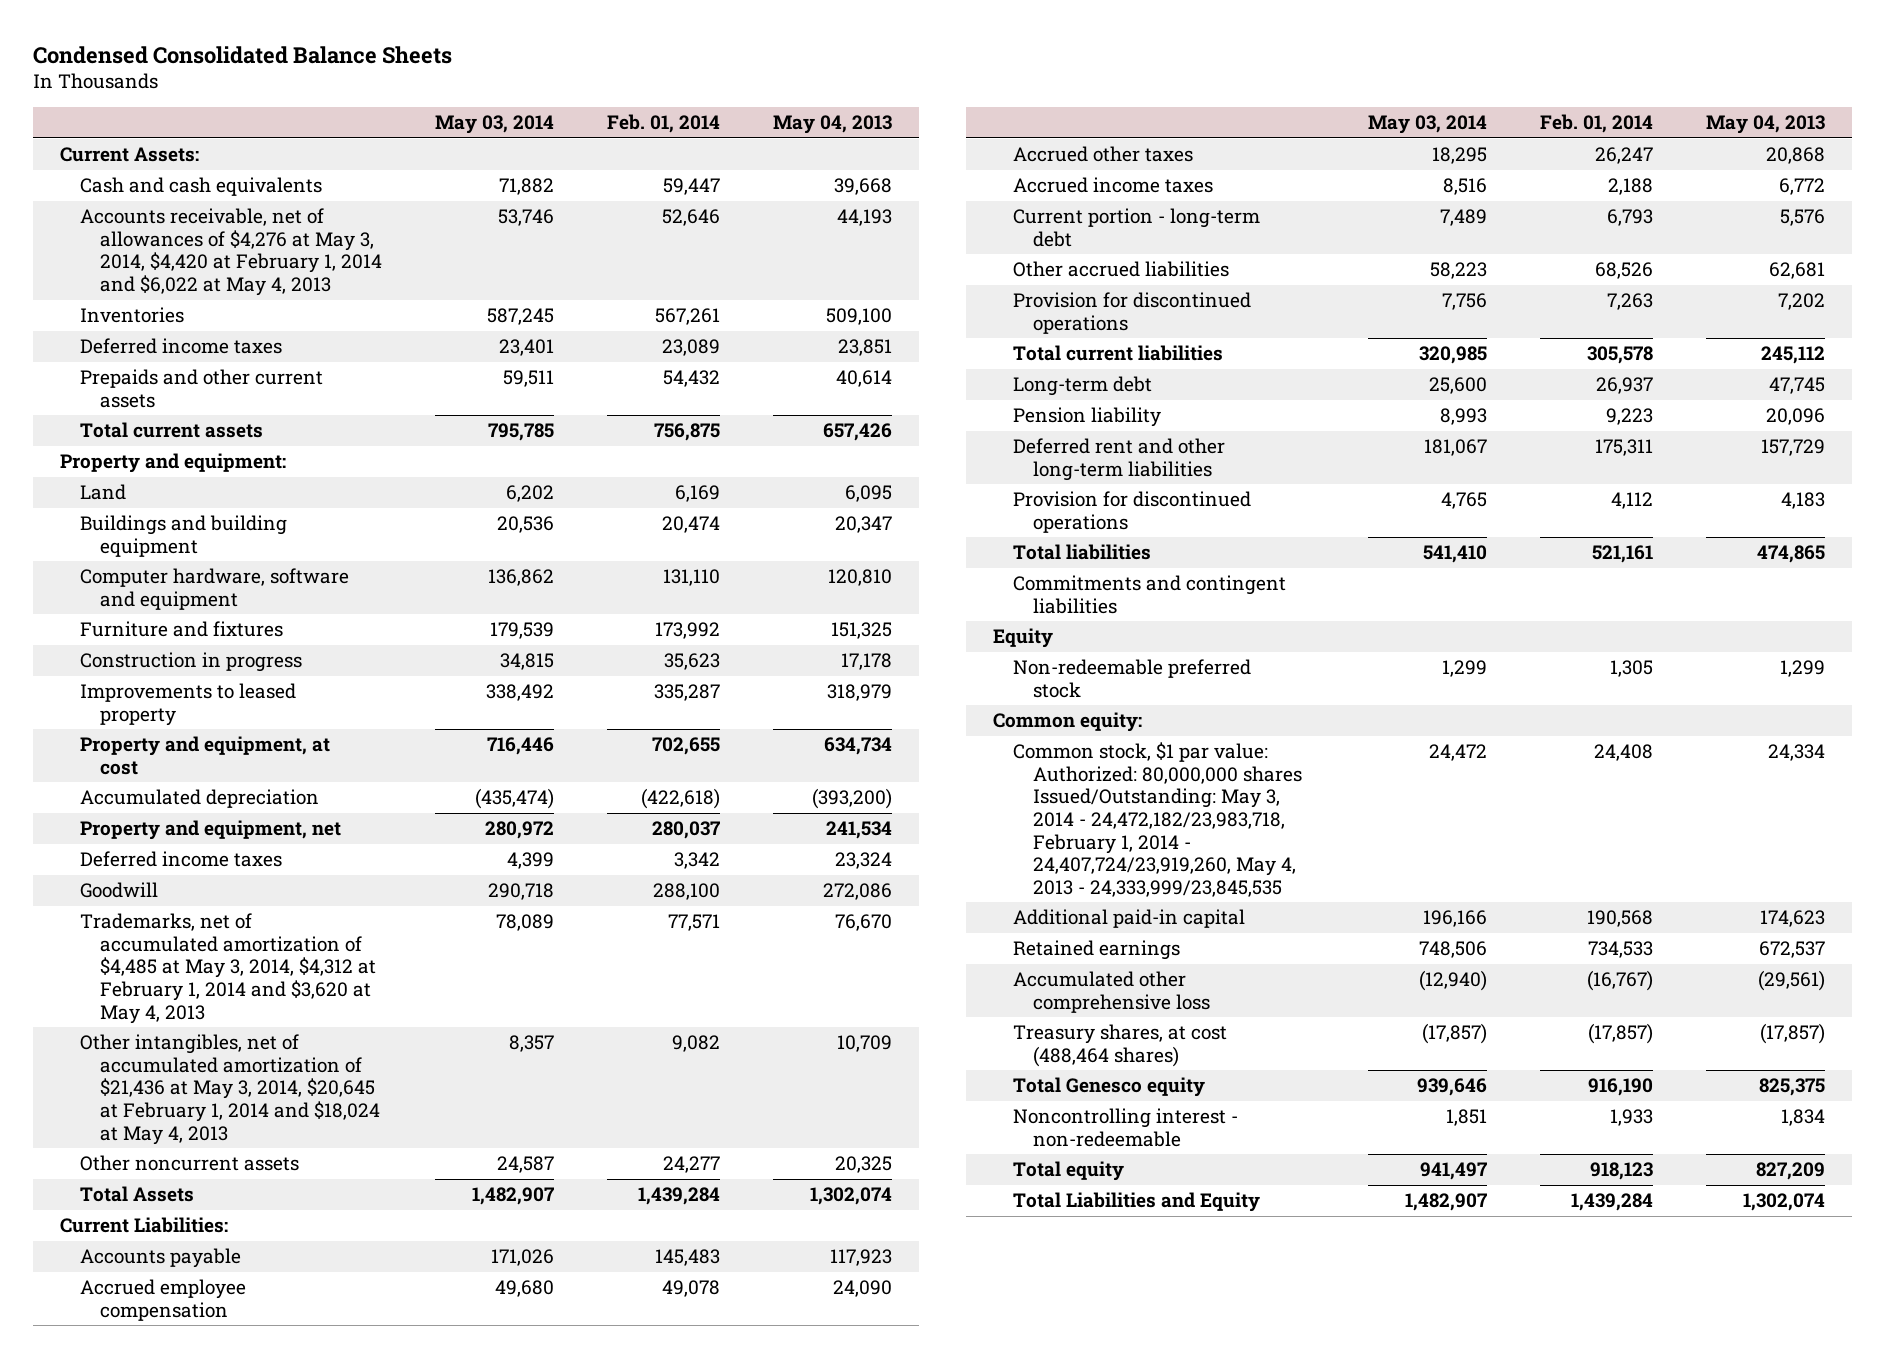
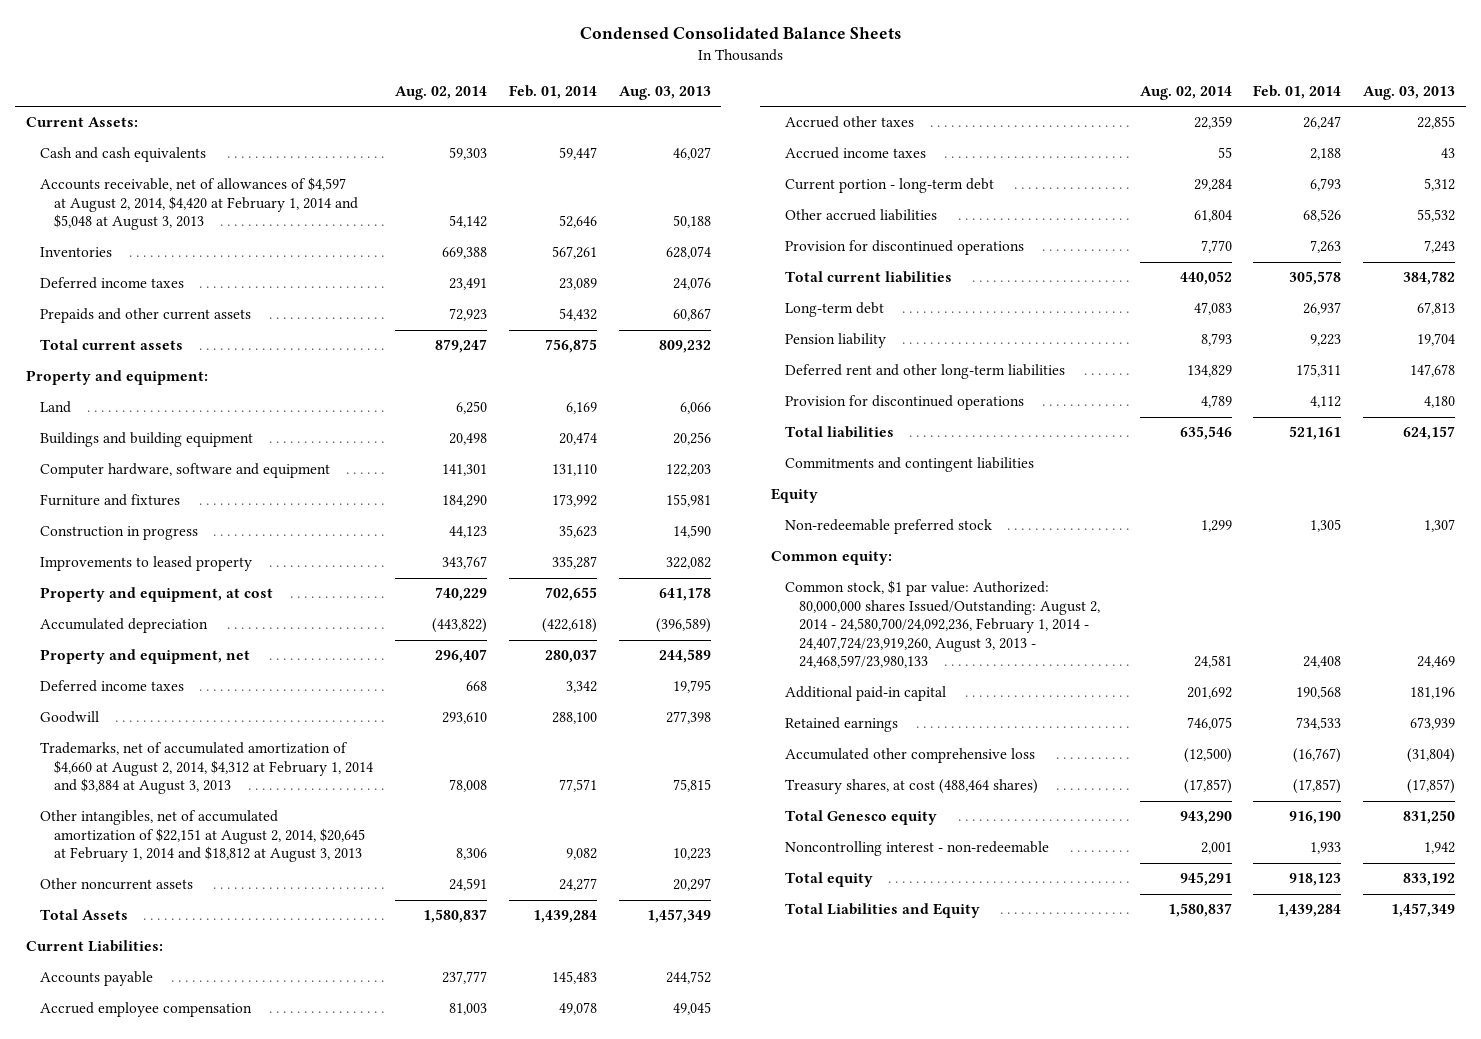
[434,115,554,135] May 03, 2014 -> none
[773,115,893,135] May 04, 2013 -> none
none -> [395,85,488,100] Aug. 02, 2014
none -> [618,85,711,100] Aug. 03, 2013
[79,208,382,297] Accounts receivable, net of allowances of $4,276 at May 3, 2014, $4,420 at February 1, 2014 and $6,022 at May 4, 2013 -> [40,177,359,231] Accounts receivable, net of allowances of $4,597 at August 2, 2014, $4,420 at February 1, 2014 and $5,048 at August 3, 2013
[79,913,376,1024] Trademarks, net of accumulated amortization of $4,485 at May 3, 2014, $4,312 at February 1, 2014 and $3,620 at May 4, 2013 -> [40,742,374,795] Trademarks, net of accumulated amortization of $4,660 at August 2, 2014, $4,312 at February 1, 2014 and $3,884 at August 3, 2013
[79,1034,380,1145] Other intangibles, net of accumulated amortization of $21,436 at May 3, 2014, $20,645 at February 1, 2014 and $18,024 at May 4, 2013 -> [40,810,366,863] Other intangibles, net of accumulated amortization of $22,151 at August 2, 2014, $20,645 at February 1, 2014 and $18,812 at August 3, 2013
[1012,742,1302,897] Common stock, $1 par value: Authorized: 80,000,000 shares Issued/Outstanding: May 3, 2014 - 24,472,182/23,983,718, February 1, 2014 - 24,407,724/23,919,260, May 4, 2013 - 24,333,999/23,845,535 -> [784,580,1100,669] Common stock, $1 par value: Authorized: 80,000,000 shares Issued/Outstanding: August 2, 2014 - 24,580,700/24,092,236, February 1, 2014 - 24,407,724/23,919,260, August 3, 2013 - 24,468,597/23,980,133

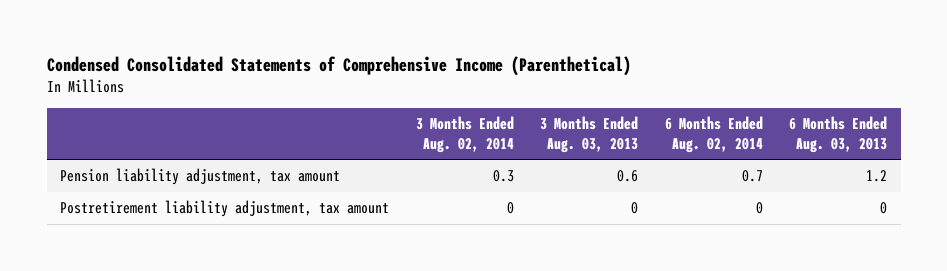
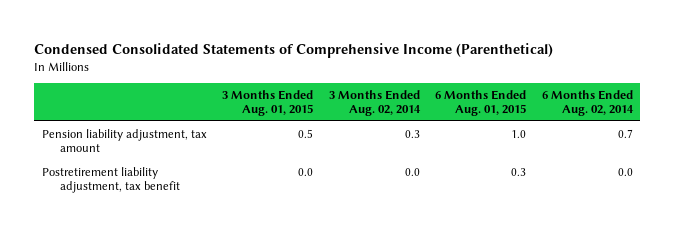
[540,116,639,154] 3 Months Ended Aug. 03, 2013 -> none
[789,116,888,154] 6 Months Ended Aug. 03, 2013 -> none
none -> [222,89,314,117] 3 Months Ended Aug. 01, 2015
none -> [435,89,527,117] 6 Months Ended Aug. 01, 2015
[60,200,390,218] Postretirement liability adjustment, tax amount -> [41,166,180,194] Postretirement liability adjustment, tax benefit
[506,202,514,215] 0 -> [404,167,420,176] 0.0
[755,202,763,215] 0 -> [617,167,633,176] 0.0

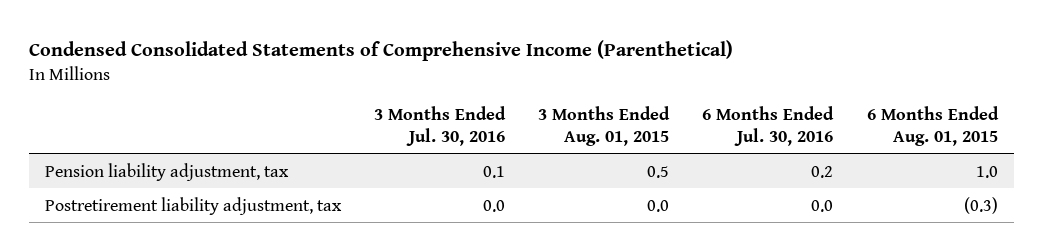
[328,89,421,117] 3 Months Ended Aug. 02, 2014 -> none
[541,89,634,117] 6 Months Ended Aug. 02, 2014 -> none
none -> [374,105,507,146] 3 Months Ended Jul. 30, 2016
none -> [702,105,835,146] 6 Months Ended Jul. 30, 2016
[41,128,207,153] Pension liability adjustment, tax amount -> [45,162,290,181] Pension liability adjustment, tax
[41,166,180,194] Postretirement liability adjustment, tax benefit -> [45,196,343,215] Postretirement liability adjustment, tax
[511,167,527,176] 0.3 -> [963,196,998,214] (0.3)

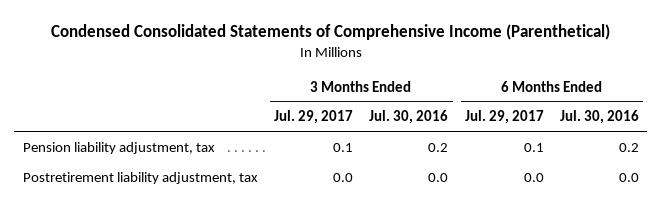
[538,105,671,146] 3 Months Ended Aug. 01, 2015 -> none
[866,105,999,146] 6 Months Ended Aug. 01, 2015 -> none
none -> [274,110,354,125] Jul. 29, 2017
none -> [464,110,544,125] Jul. 29, 2017
[483,165,506,178] 0.1 -> [428,142,449,152] 0.2

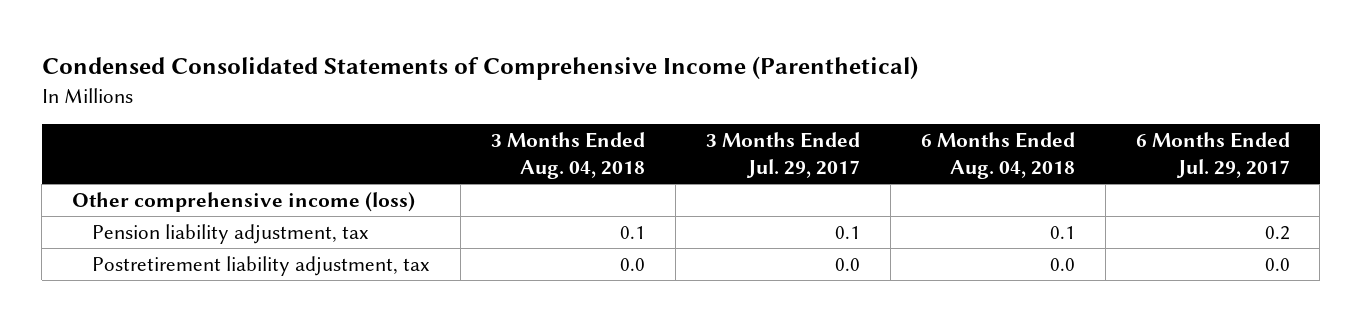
[369,110,449,125] Jul. 30, 2016 -> none
[560,110,640,125] Jul. 30, 2016 -> none
none -> [491,132,646,179] 3 Months Ended Aug. 04, 2018
none -> [920,132,1075,179] 6 Months Ended Aug. 04, 2018
none -> [71,192,415,213] Other comprehensive income (loss)
[523,142,544,152] 0.1 -> [1264,226,1290,241] 0.2

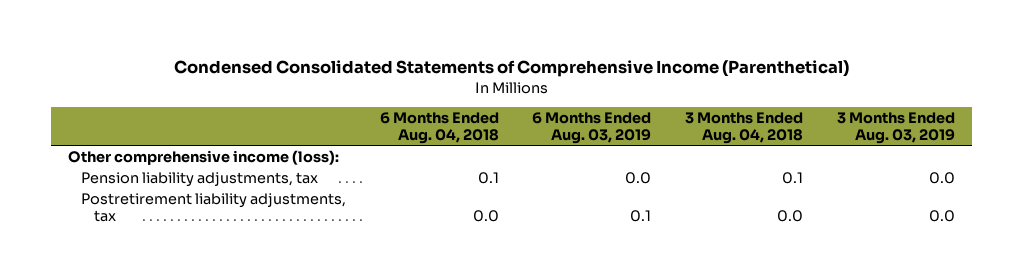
[706,132,861,178] 3 Months Ended Jul. 29, 2017 -> none
[1135,132,1290,178] 6 Months Ended Jul. 29, 2017 -> none
none -> [532,112,652,145] 6 Months Ended Aug. 03, 2019
none -> [837,112,956,145] 3 Months Ended Aug. 03, 2019
[71,192,415,213] Other comprehensive income (loss) -> [67,149,339,165] Other comprehensive income (loss):
[92,224,370,245] Pension liability adjustment, tax -> [80,171,318,187] Pension liability adjustments, tax
[92,256,431,277] Postretirement liability adjustment, tax -> [80,192,346,222] Postretirement liability adjustments, tax

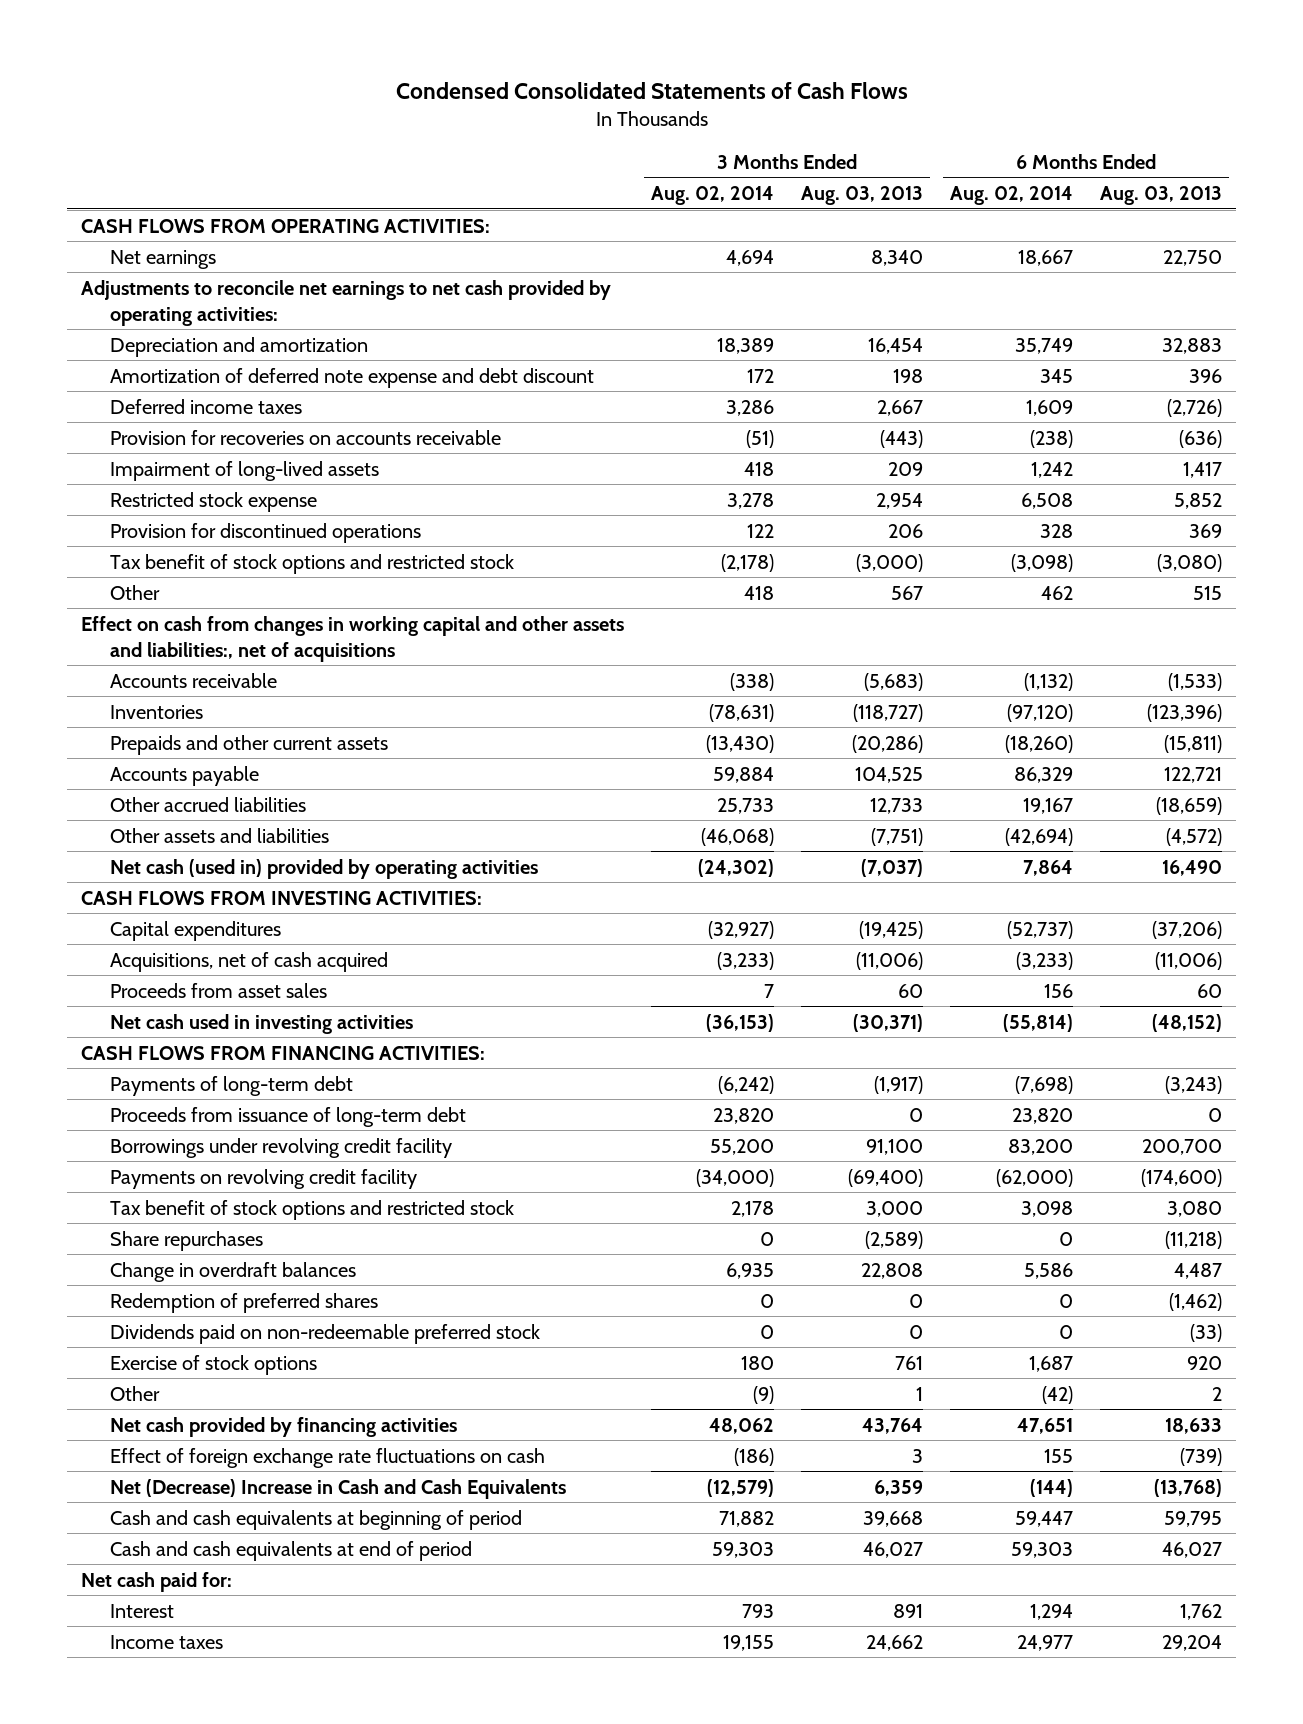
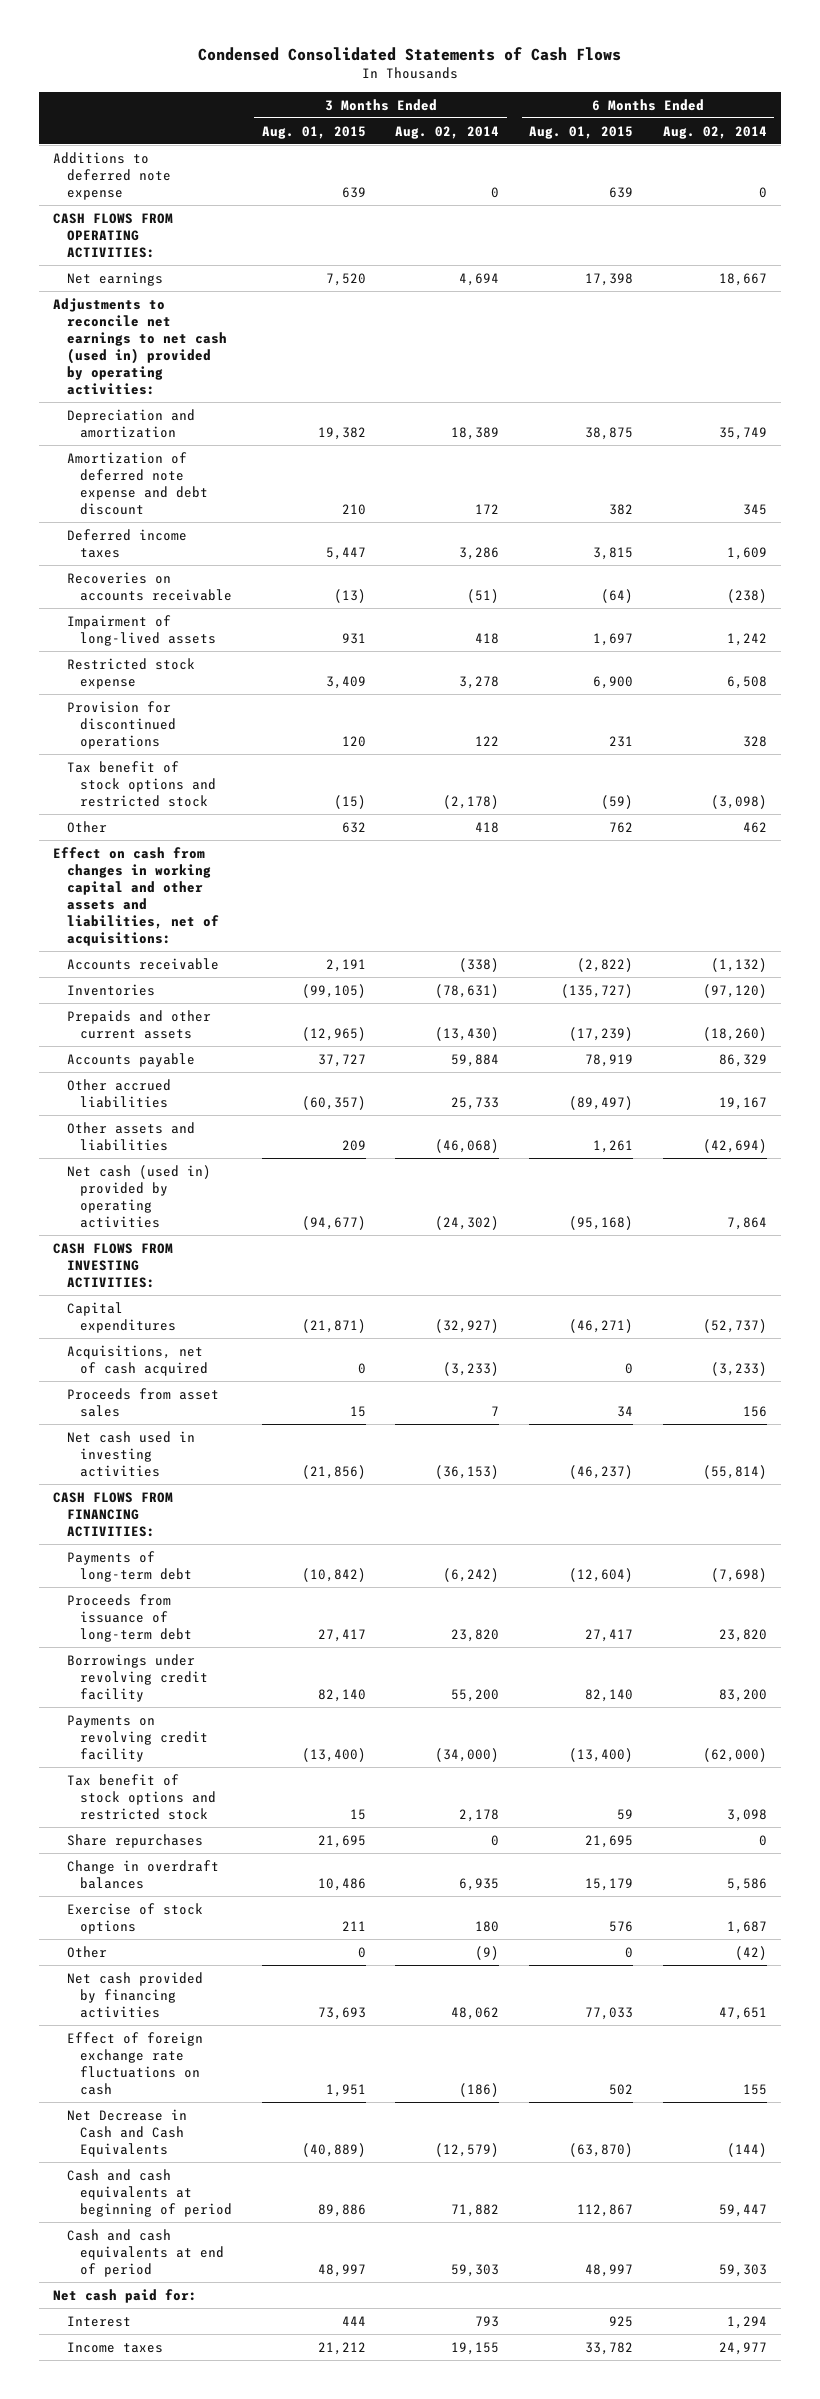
[801,186,924,206] Aug. 03, 2013 -> none
[1100,186,1223,206] Aug. 03, 2013 -> none
none -> [261,125,366,139] Aug. 01, 2015
none -> [529,125,634,139] Aug. 01, 2015
none -> [53,151,171,200] Additions to deferred note expense
[80,279,611,326] Adjustments to reconcile net earnings to net cash provided by operating activities: -> [53,297,227,396] Adjustments to reconcile net earnings to net cash (used in) provided by operating activities:
[109,429,501,445] Provision for recoveries on accounts receivable -> [66,571,233,601] Recoveries on accounts receivable
[80,615,624,662] Effect on cash from changes in working capital and other assets and liabilities:, net of acquisitions -> [53,846,219,947] Effect on cash from changes in working capital and other assets and liabilities, net of acquisitions:
[109,1292,378,1313] Redemption of preferred shares -> none
[109,1323,540,1344] Dividends paid on non-redeemable preferred stock -> none
[109,1478,566,1499] Net (Decrease) Increase in Cash and Cash Equivalents -> [66,2108,187,2157] Net Decrease in Cash and Cash Equivalents

